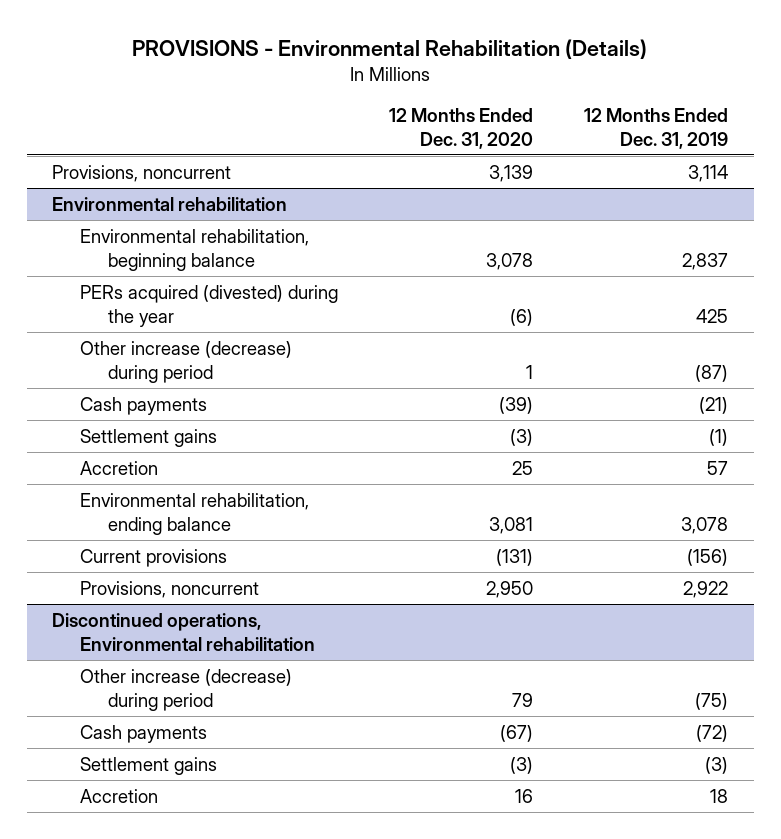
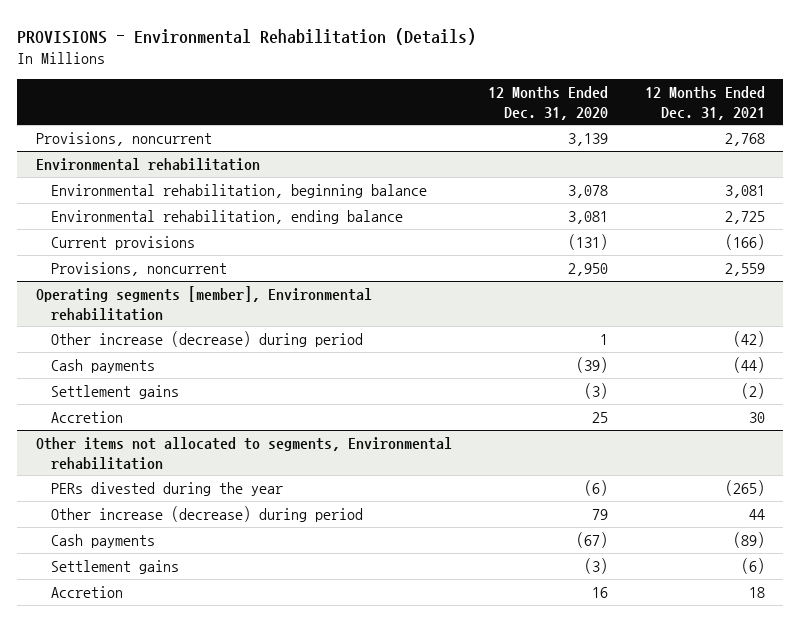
[584,107,729,149] 12 Months Ended Dec. 31, 2019 -> none
none -> [644,85,765,120] 12 Months Ended Dec. 31, 2021
[79,284,338,327] PERs acquired (divested) during the year -> none
[79,492,309,535] Environmental rehabilitation, ending balance -> [50,209,403,224] Environmental rehabilitation, ending balance
[79,548,227,567] Current provisions -> [50,235,195,250] Current provisions
[79,580,259,598] Provisions, noncurrent -> [50,261,227,276] Provisions, noncurrent
none -> [35,285,372,321] Operating segments [member], Environmental rehabilitation
[52,612,315,651] Discontinued operations, Environmental rehabilitation -> none
none -> [35,436,452,470] Other items not allocated to segments, Environmental rehabilitation
none -> [50,481,283,496] PERs divested during the year

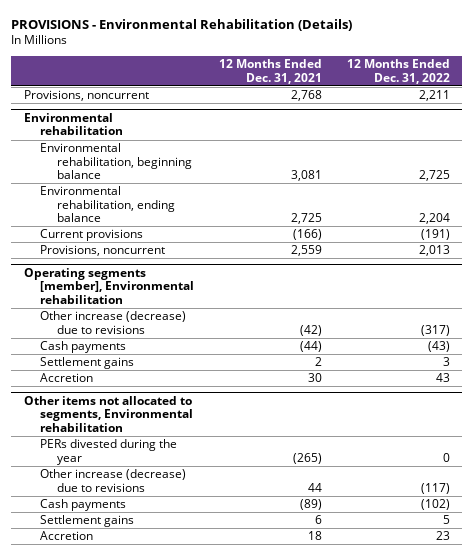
[488,85,609,120] 12 Months Ended Dec. 31, 2020 -> none
none -> [346,59,450,84] 12 Months Ended Dec. 31, 2022
[50,330,363,347] Other increase (decrease) during period -> [40,311,187,334] Other increase (decrease) due to revisions
[740,382,765,399] (2) -> [314,357,322,367] 2
[50,505,363,522] Other increase (decrease) during period -> [40,469,187,492] Other increase (decrease) due to revisions
[740,557,765,574] (6) -> [314,515,322,525] 6

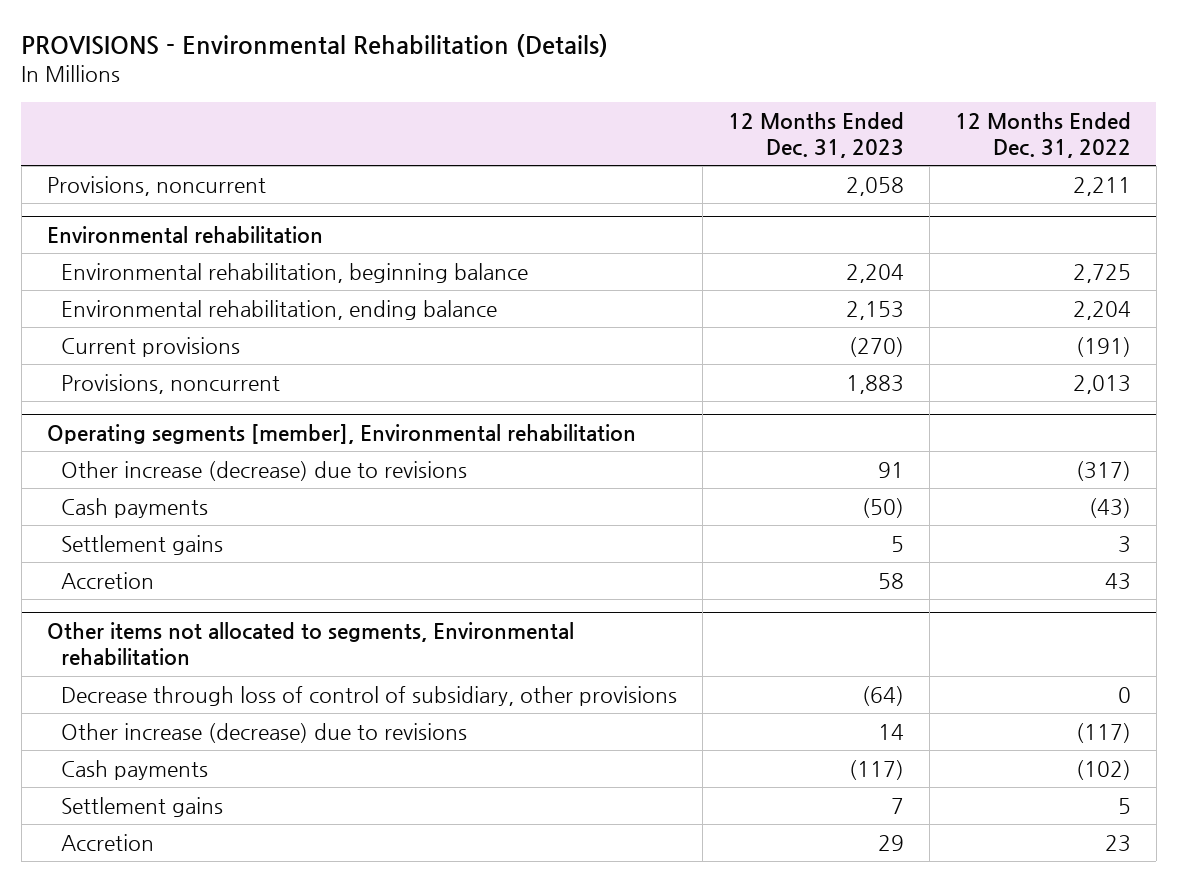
[218,59,322,84] 12 Months Ended Dec. 31, 2021 -> none
none -> [728,111,905,159] 12 Months Ended Dec. 31, 2023
[40,439,178,465] PERs divested during the year -> [61,685,678,706] Decrease through loss of control of subsidiary, other provisions

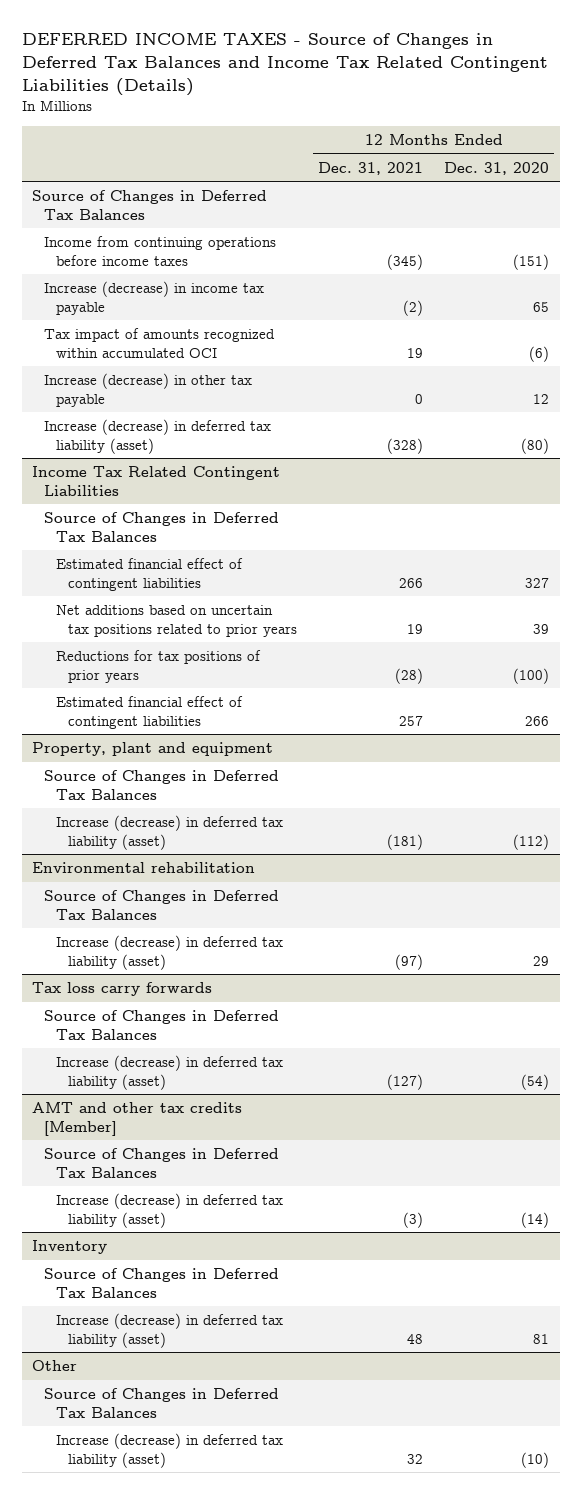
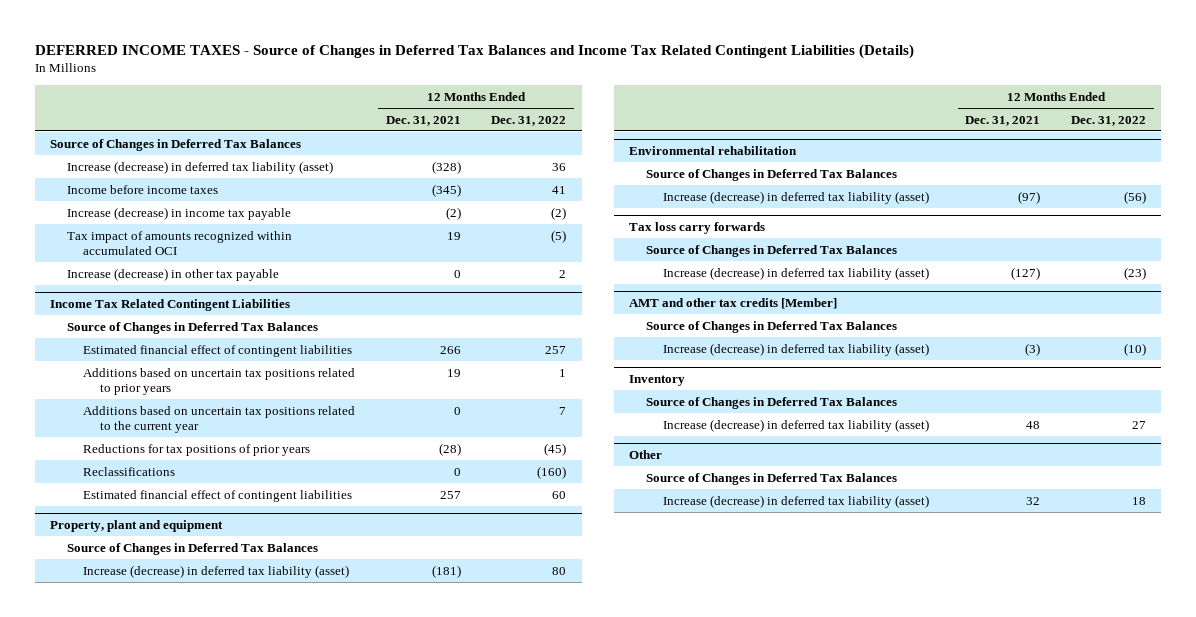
[444,161,550,175] Dec. 31, 2020 -> none
none -> [491,115,567,126] Dec. 31, 2022
[44,418,272,454] Increase (decrease) in deferred tax liability (asset) -> [66,160,333,174] Increase (decrease) in deferred tax liability (asset)
[44,235,277,266] Income from continuing operations before income taxes -> [66,184,218,194] Income before income taxes
[56,604,298,637] Net additions based on uncertain tax positions related to prior years -> [83,367,356,395] Additions based on uncertain tax positions related to prior years
none -> [83,405,356,433] Additions based on uncertain tax positions related to the current year
none -> [83,466,176,476] Reclassifications

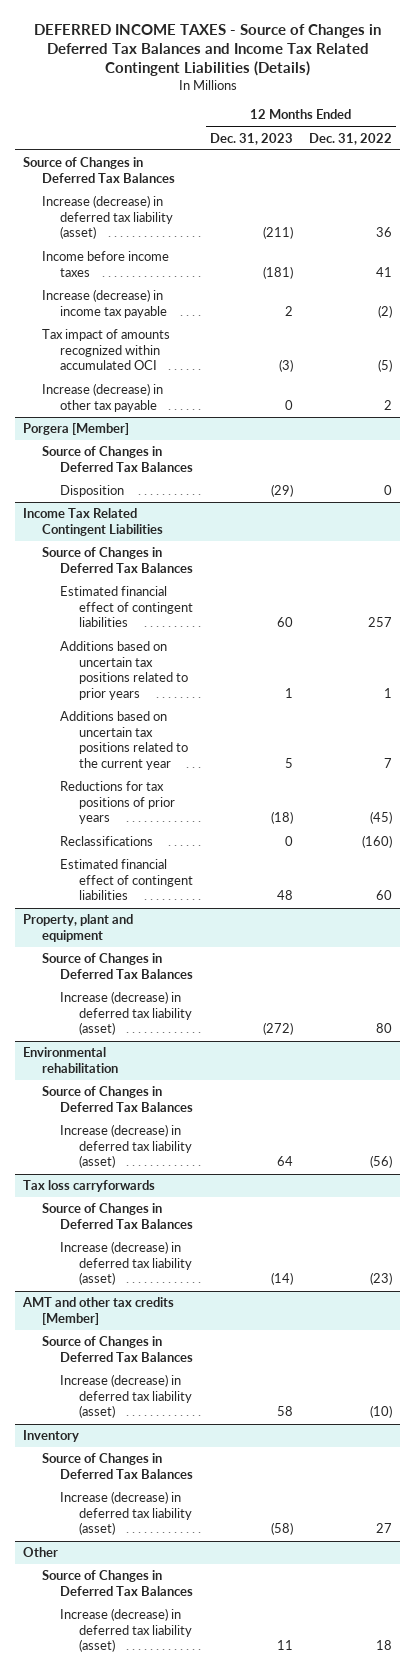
[385,115,461,126] Dec. 31, 2021 -> none
none -> [209,132,293,145] Dec. 31, 2023
none -> [23,423,130,436] Porgera [Member]
none -> [41,446,194,472] Source of Changes in Deferred Tax Balances
none -> [60,485,125,498] Disposition
[629,222,766,235] Tax loss carry forwards -> [23,1180,156,1193] Tax loss carryforwards

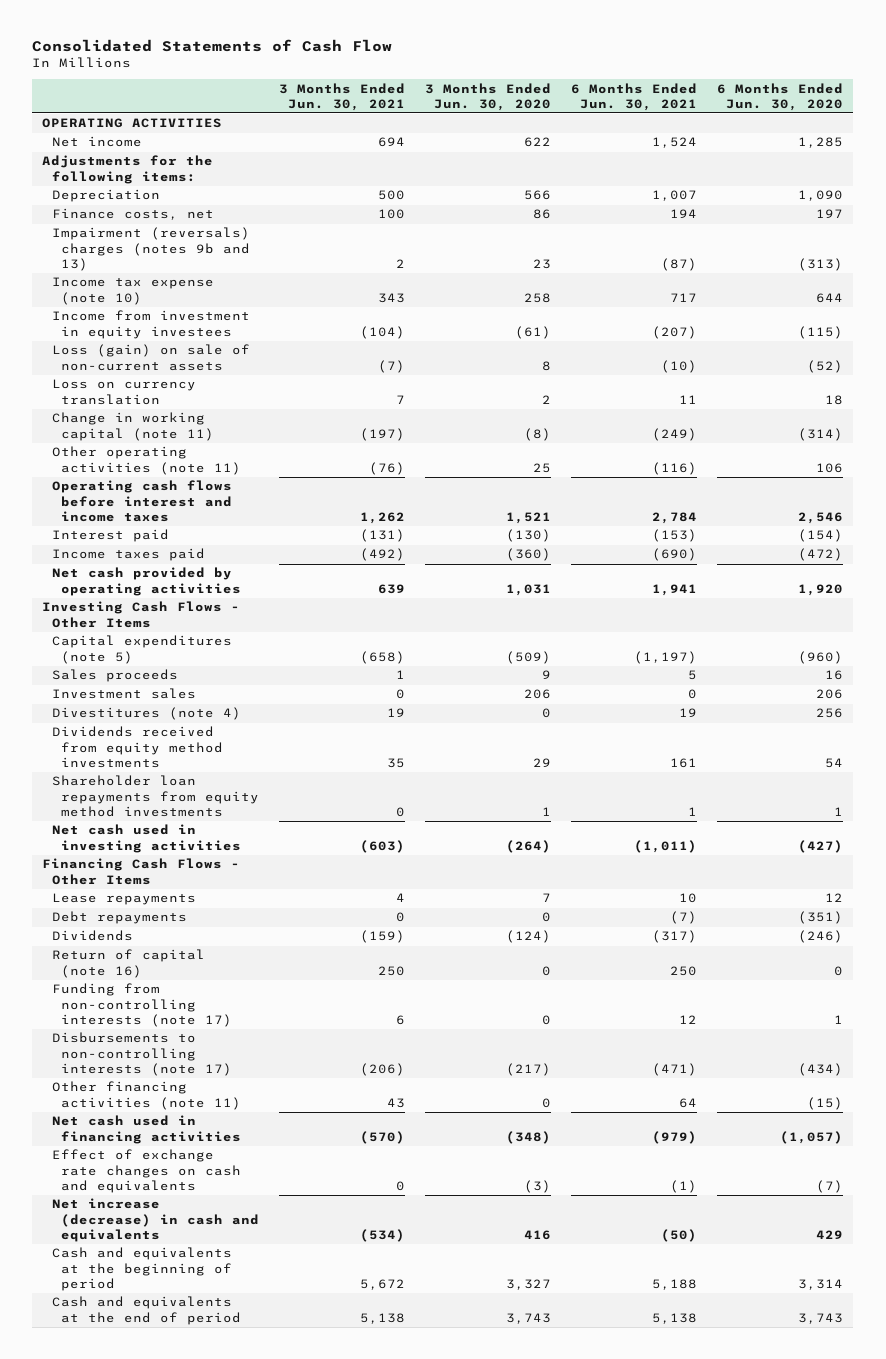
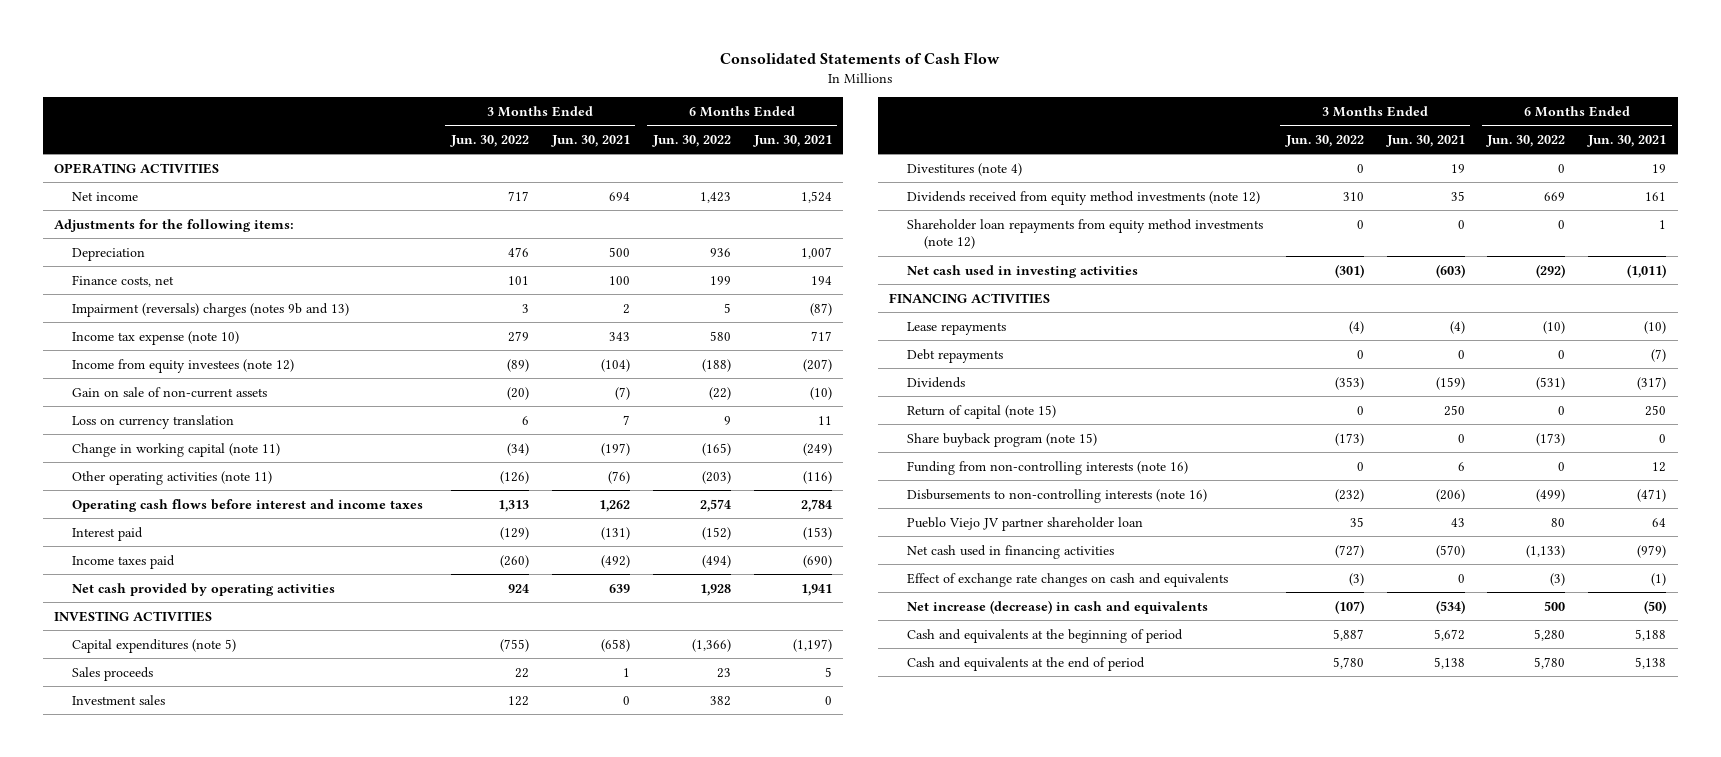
[425,82,552,111] 3 Months Ended Jun. 30, 2020 -> none
[717,82,844,111] 6 Months Ended Jun. 30, 2020 -> none
none -> [449,134,529,147] Jun. 30, 2022
none -> [651,134,731,147] Jun. 30, 2022
[51,310,250,339] Income from investment in equity investees -> [71,358,294,373] Income from equity investees (note 12)
[51,344,250,371] Loss (gain) on sale of non-current assets -> [71,386,267,398] Gain on sale of non-current assets
[42,601,241,628] Investing Cash Flows - Other Items -> [54,610,213,622] INVESTING ACTIVITIES
[51,726,224,769] Dividends received from equity method investments -> [906,190,1260,205] Dividends received from equity method investments (note 12)
[51,775,260,818] Shareholder loan repayments from equity method investments -> [906,218,1263,250] Shareholder loan repayments from equity method investments (note 12)
[42,858,241,885] Financing Cash Flows - Other Items -> [889,292,1051,304] FINANCING ACTIVITIES
[396,893,406,903] 4 -> [1449,320,1465,334] (4)
[679,893,698,904] 10 -> [1644,320,1667,334] (10)
[51,949,205,978] Return of capital (note 16) -> [906,404,1056,419] Return of capital (note 15)
none -> [906,432,1097,447] Share buyback program (note 15)
[51,983,233,1028] Funding from non-controlling interests (note 17) -> [906,460,1188,475] Funding from non-controlling interests (note 16)
[51,1032,233,1077] Disbursements to non-controlling interests (note 17) -> [906,488,1207,503] Disbursements to non-controlling interests (note 16)
[51,1081,242,1110] Other financing activities (note 11) -> [906,516,1143,531] Pueblo Viejo JV partner shareholder loan

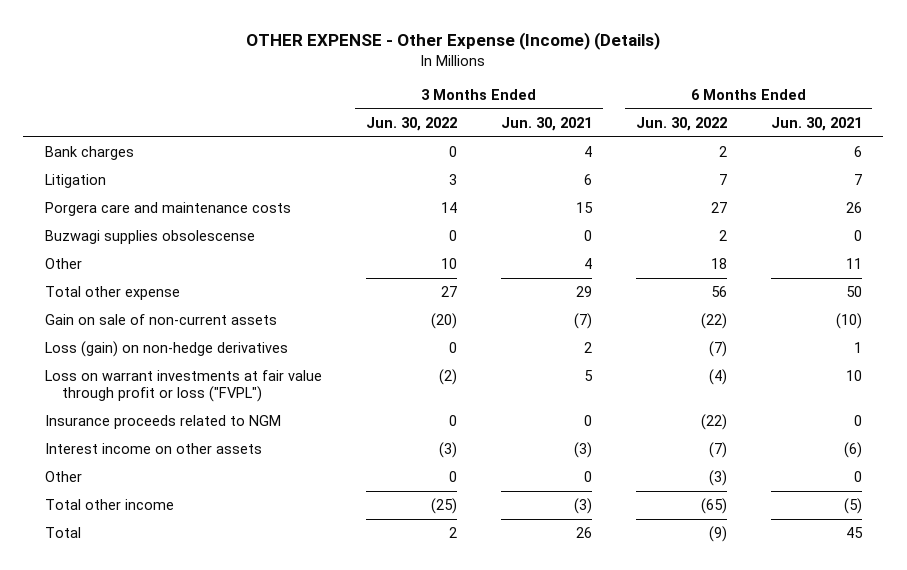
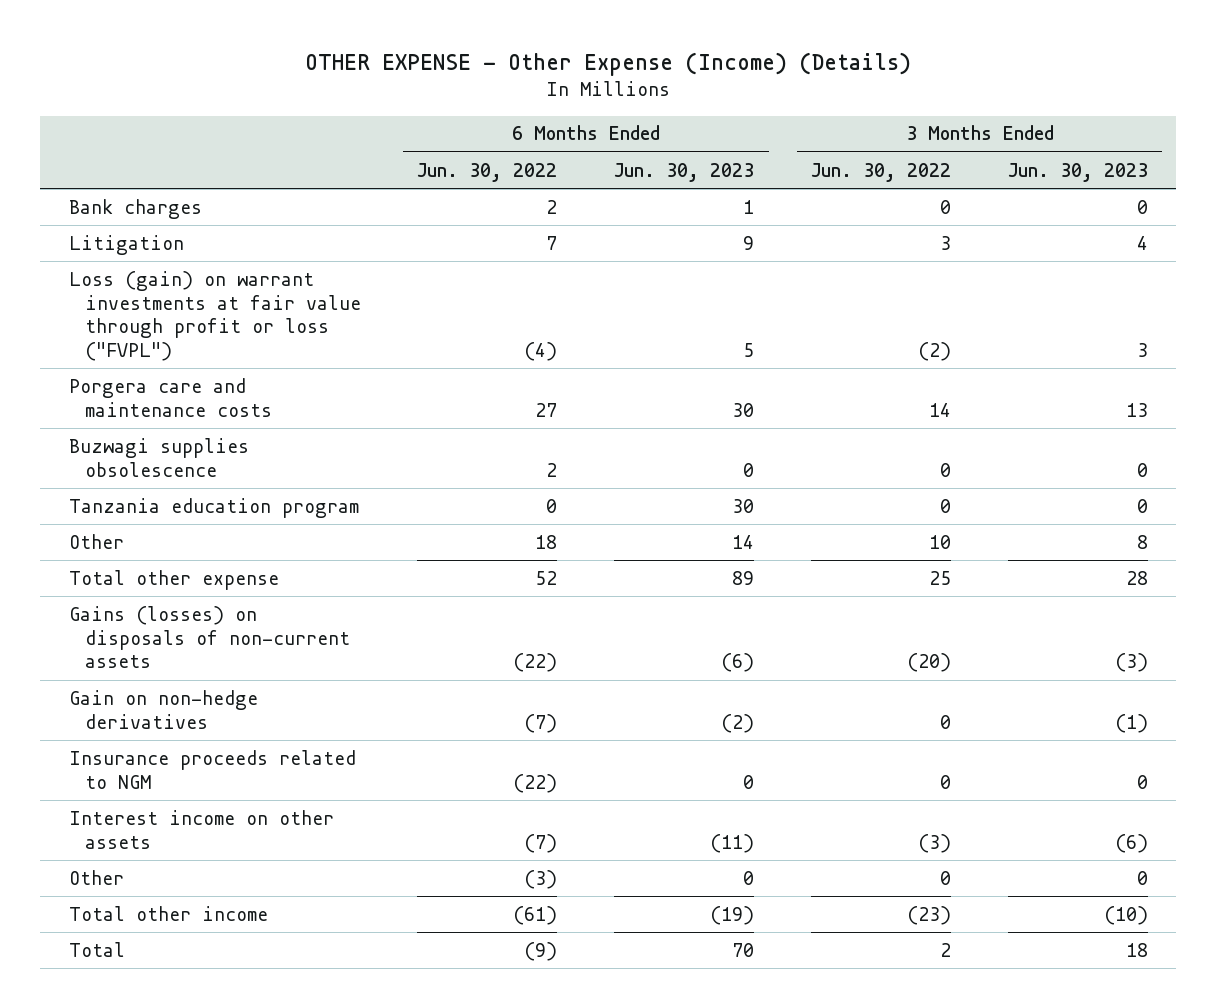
[500,116,592,131] Jun. 30, 2021 -> none
[770,116,862,131] Jun. 30, 2021 -> none
none -> [614,162,755,182] Jun. 30, 2023
none -> [1008,162,1149,182] Jun. 30, 2023
none -> [68,270,361,361] Loss (gain) on warrant investments at fair value through profit or loss ("FVPL")
[45,230,256,245] Buzwagi supplies obsolescense -> [68,437,249,477] Buzwagi supplies obsolescence
none -> [68,497,359,518] Tanzania education program
[45,370,323,403] Loss on warrant investments at fair value through profit or loss ("FVPL") -> none
[441,286,458,298] 27 -> [929,570,952,585] 25
[710,286,727,298] 56 -> [535,570,558,585] 52
[45,314,278,326] Gain on sale of non-current assets -> [68,605,350,669] Gains (losses) on disposals of non-current assets
[45,341,289,358] Loss (gain) on non-hedge derivatives -> [68,689,258,729] Gain on non-hedge derivatives
[431,498,458,515] (25) -> [907,905,952,925] (23)
[700,498,727,515] (65) -> [513,905,558,925] (61)

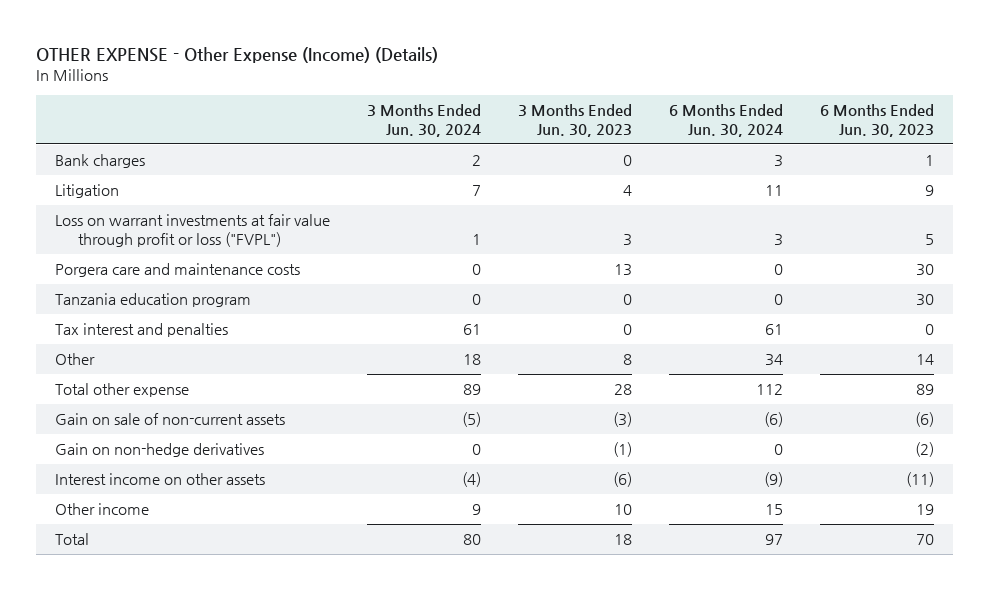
[417,162,558,182] Jun. 30, 2022 -> none
[811,162,952,182] Jun. 30, 2022 -> none
none -> [366,103,481,138] 3 Months Ended Jun. 30, 2024
none -> [669,103,784,138] 6 Months Ended Jun. 30, 2024
[68,270,361,361] Loss (gain) on warrant investments at fair value through profit or loss ("FVPL") -> [54,214,330,248] Loss on warrant investments at fair value through profit or loss ("FVPL")
[68,437,249,477] Buzwagi supplies obsolescence -> none
none -> [54,323,228,338] Tax interest and penalties
[68,605,350,669] Gains (losses) on disposals of non-current assets -> [54,413,285,426] Gain on sale of non-current assets
[68,749,356,789] Insurance proceeds related to NGM -> none
[68,869,124,885] Other -> none
[68,905,268,921] Total other income -> [54,503,149,516] Other income
[710,905,755,925] (19) -> [916,504,935,516] 19
[1104,905,1149,925] (10) -> [613,504,632,516] 10

